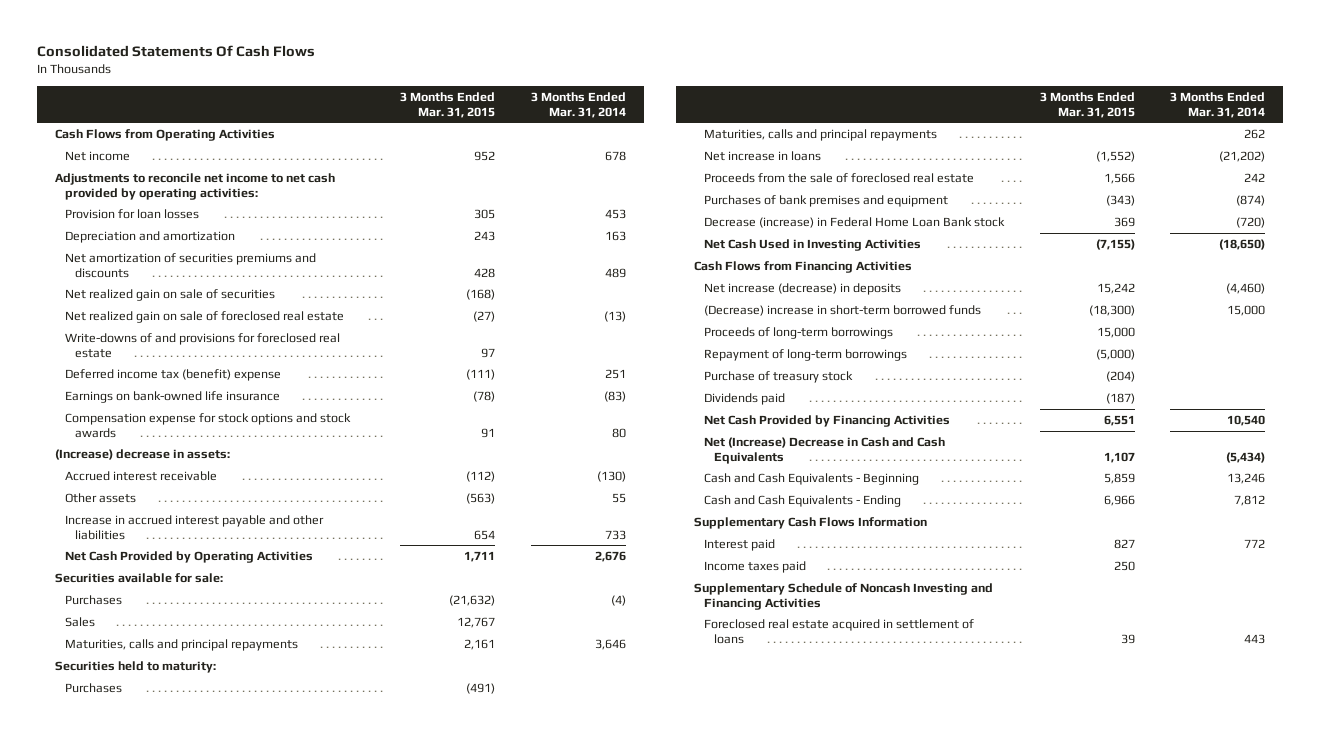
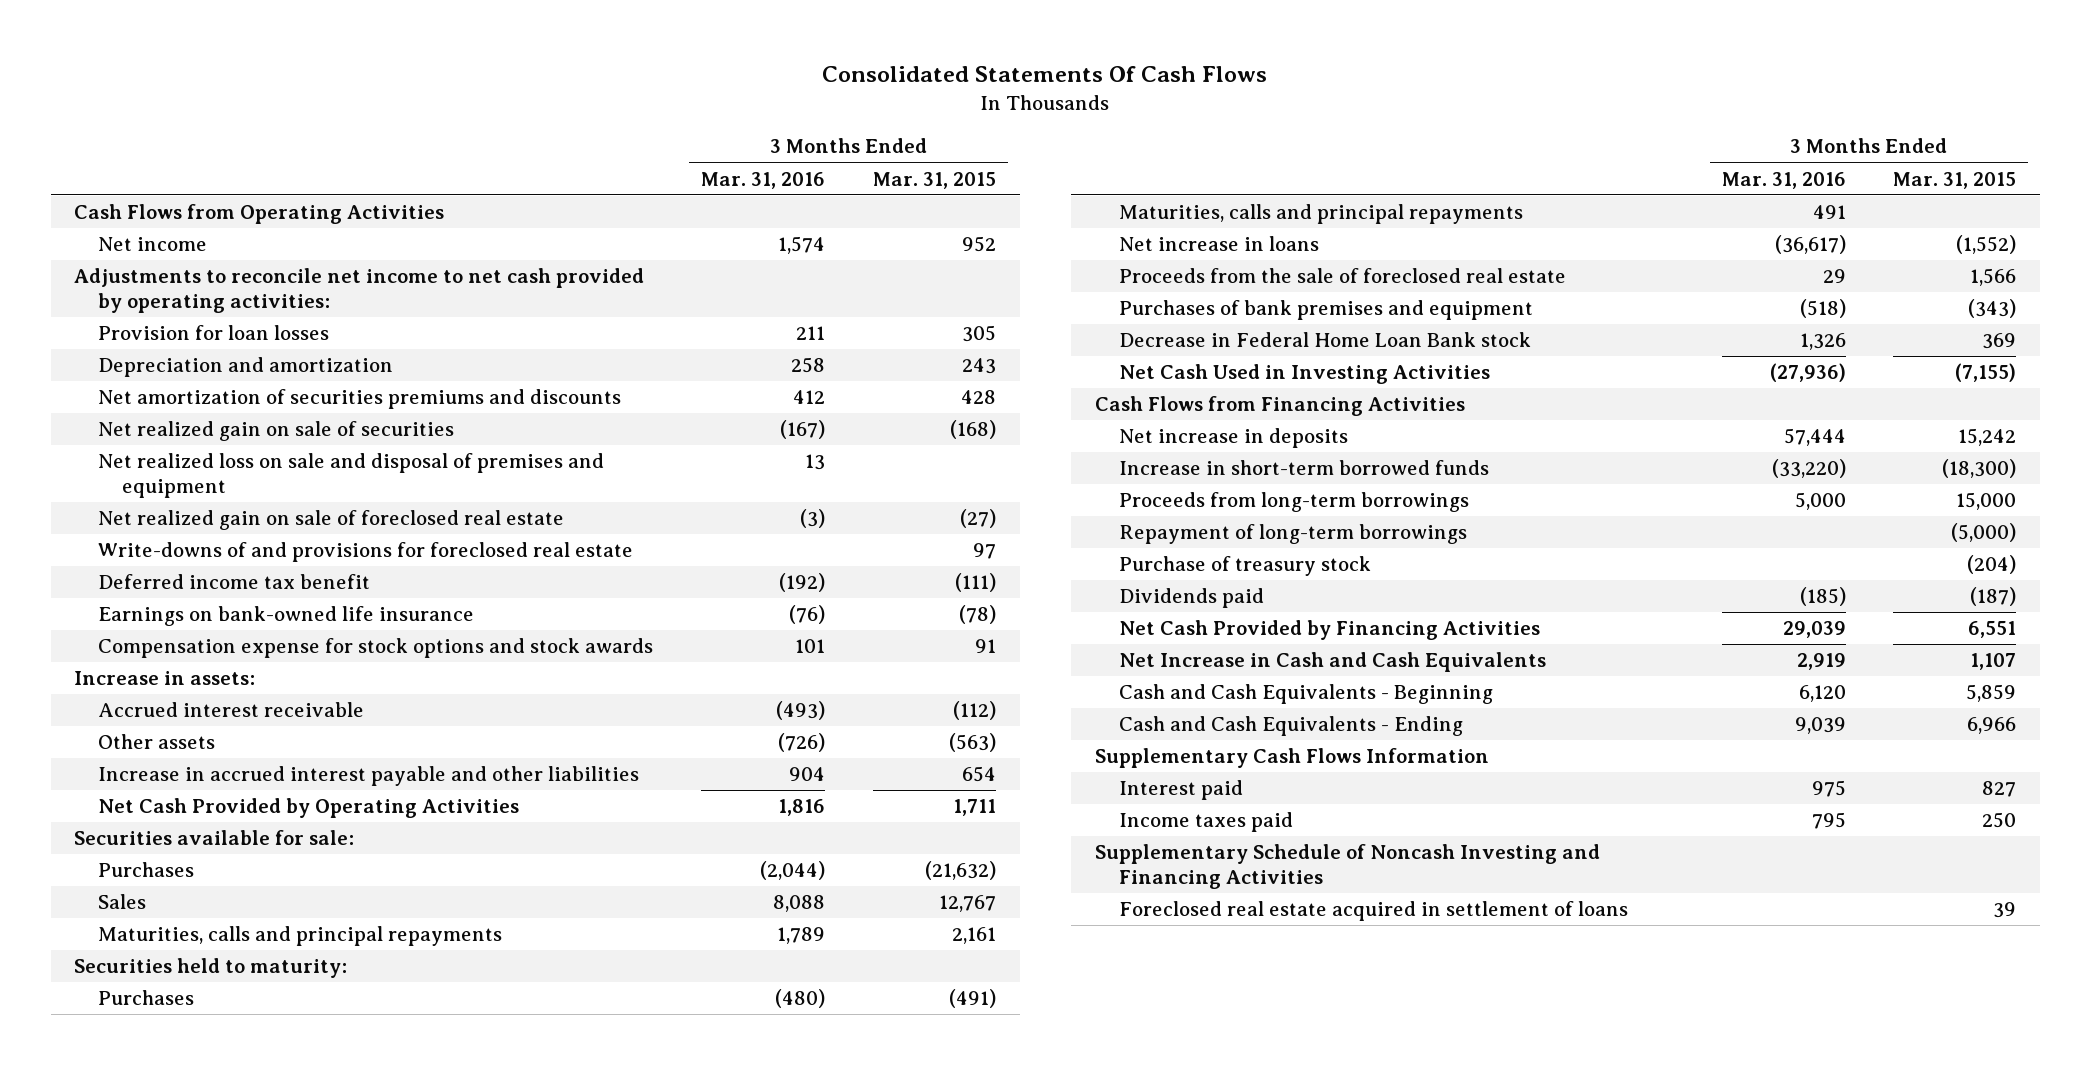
[531,91,627,118] 3 Months Ended Mar. 31, 2014 -> none
none -> [701,171,826,189] Mar. 31, 2016
none -> [98,453,605,498] Net realized loss on sale and disposal of premises and equipment
[64,368,281,381] Deferred income tax (benefit) expense -> [98,574,371,590] Deferred income tax benefit
[54,448,230,460] (Increase) decrease in assets: -> [74,671,256,686] Increase in assets:
[703,216,1005,228] Decrease (increase) in Federal Home Loan Bank stock -> [1118,332,1531,348] Decrease in Federal Home Loan Bank stock
[703,282,901,295] Net increase (decrease) in deposits -> [1118,428,1348,449] Net increase in deposits
[703,304,981,316] (Decrease) increase in short-term borrowed funds -> [1118,460,1489,476] Increase in short-term borrowed funds
[703,326,893,339] Proceeds of long-term borrowings -> [1118,492,1469,513] Proceeds from long-term borrowings
[703,436,945,464] Net (Increase) Decrease in Cash and Cash Equivalents -> [1118,652,1546,673] Net Increase in Cash and Cash Equivalents

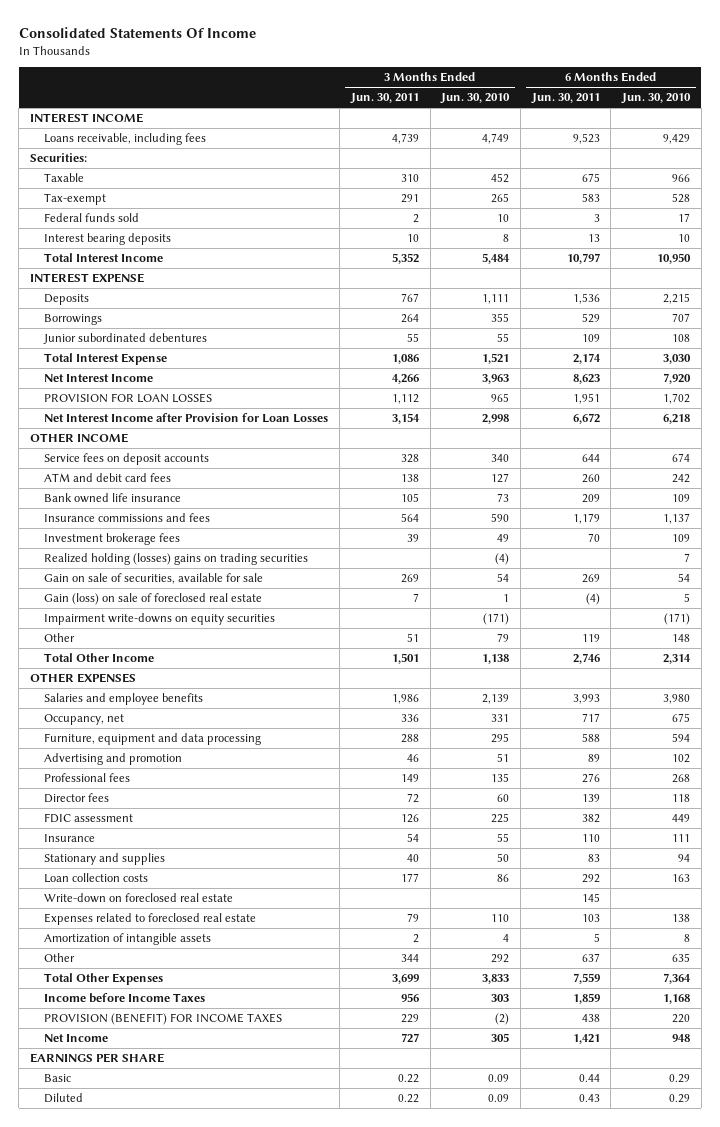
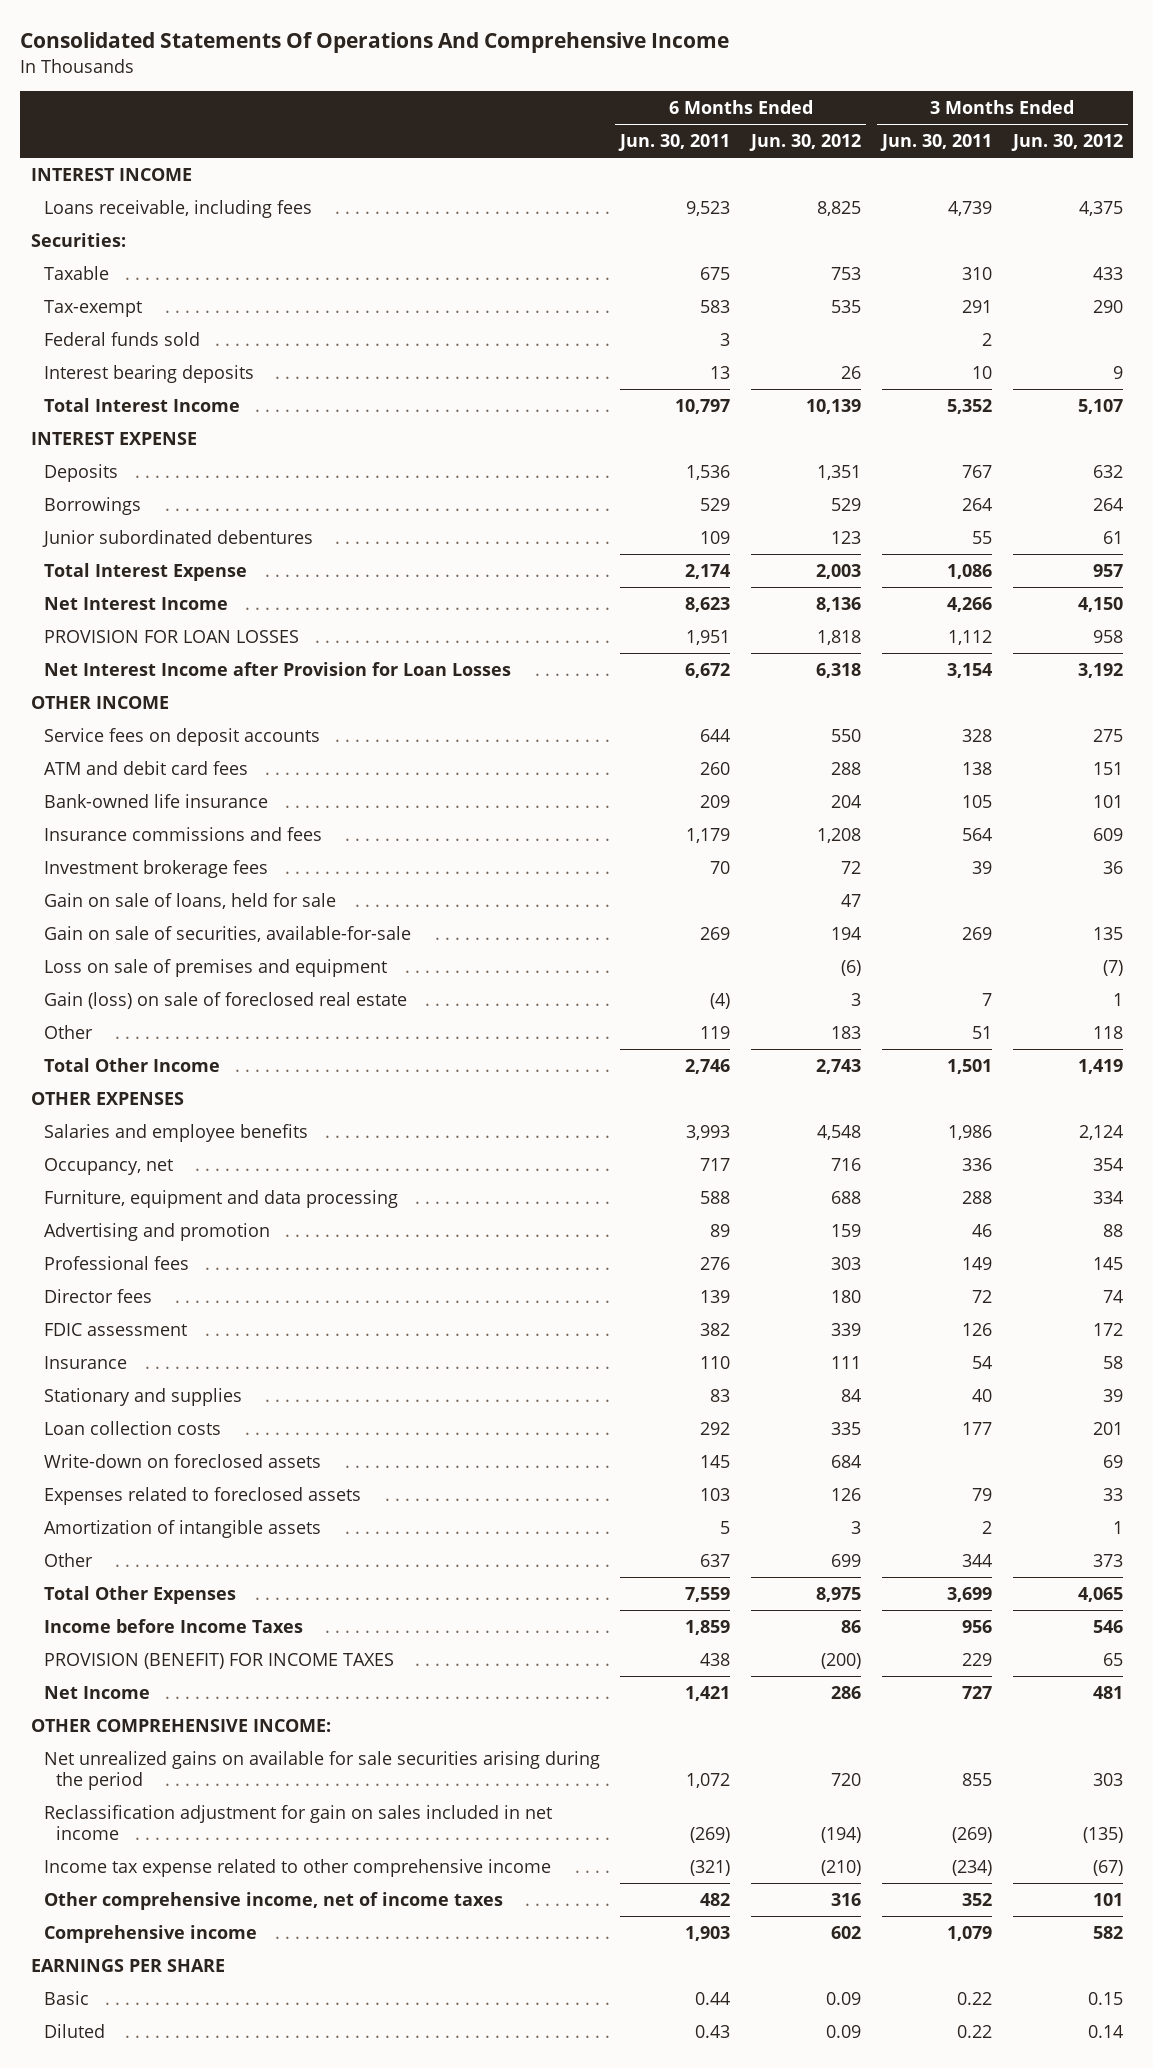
[18,26,256,38] Consolidated Statements Of Income -> [20,32,730,54] Consolidated Statements Of Operations And Comprehensive Income
[440,93,511,105] Jun. 30, 2010 -> none
[621,93,692,105] Jun. 30, 2010 -> none
none -> [749,134,862,152] Jun. 30, 2012
none -> [1010,134,1123,152] Jun. 30, 2012
[44,493,182,504] Bank owned life insurance -> [43,793,268,808] Bank-owned life insurance
[44,553,309,566] Realized holding (losses) gains on trading securities -> none
none -> [43,892,336,909] Gain on sale of loans, held for sale
[44,573,264,585] Gain on sale of securities, available for sale -> [43,925,411,942] Gain on sale of securities, available-for-sale
none -> [43,958,387,977] Loss on sale of premises and equipment
[44,613,276,626] Impairment write-downs on equity securities -> none
[44,893,234,904] Write-down on foreclosed real estate -> [43,1453,321,1468] Write-down on foreclosed assets
[44,913,257,926] Expenses related to foreclosed real estate -> [43,1486,361,1505] Expenses related to foreclosed assets
none -> [30,1718,331,1732] OTHER COMPREHENSIVE INCOME:
none -> [43,1750,600,1791] Net unrealized gains on available for sale securities arising during the period
none -> [43,1804,552,1841] Reclassification adjustment for gain on sales included in net income
none -> [43,1858,551,1877] Income tax expense related to other comprehensive income
none -> [43,1891,503,1910] Other comprehensive income, net of income taxes
none -> [43,1924,257,1943] Comprehensive income

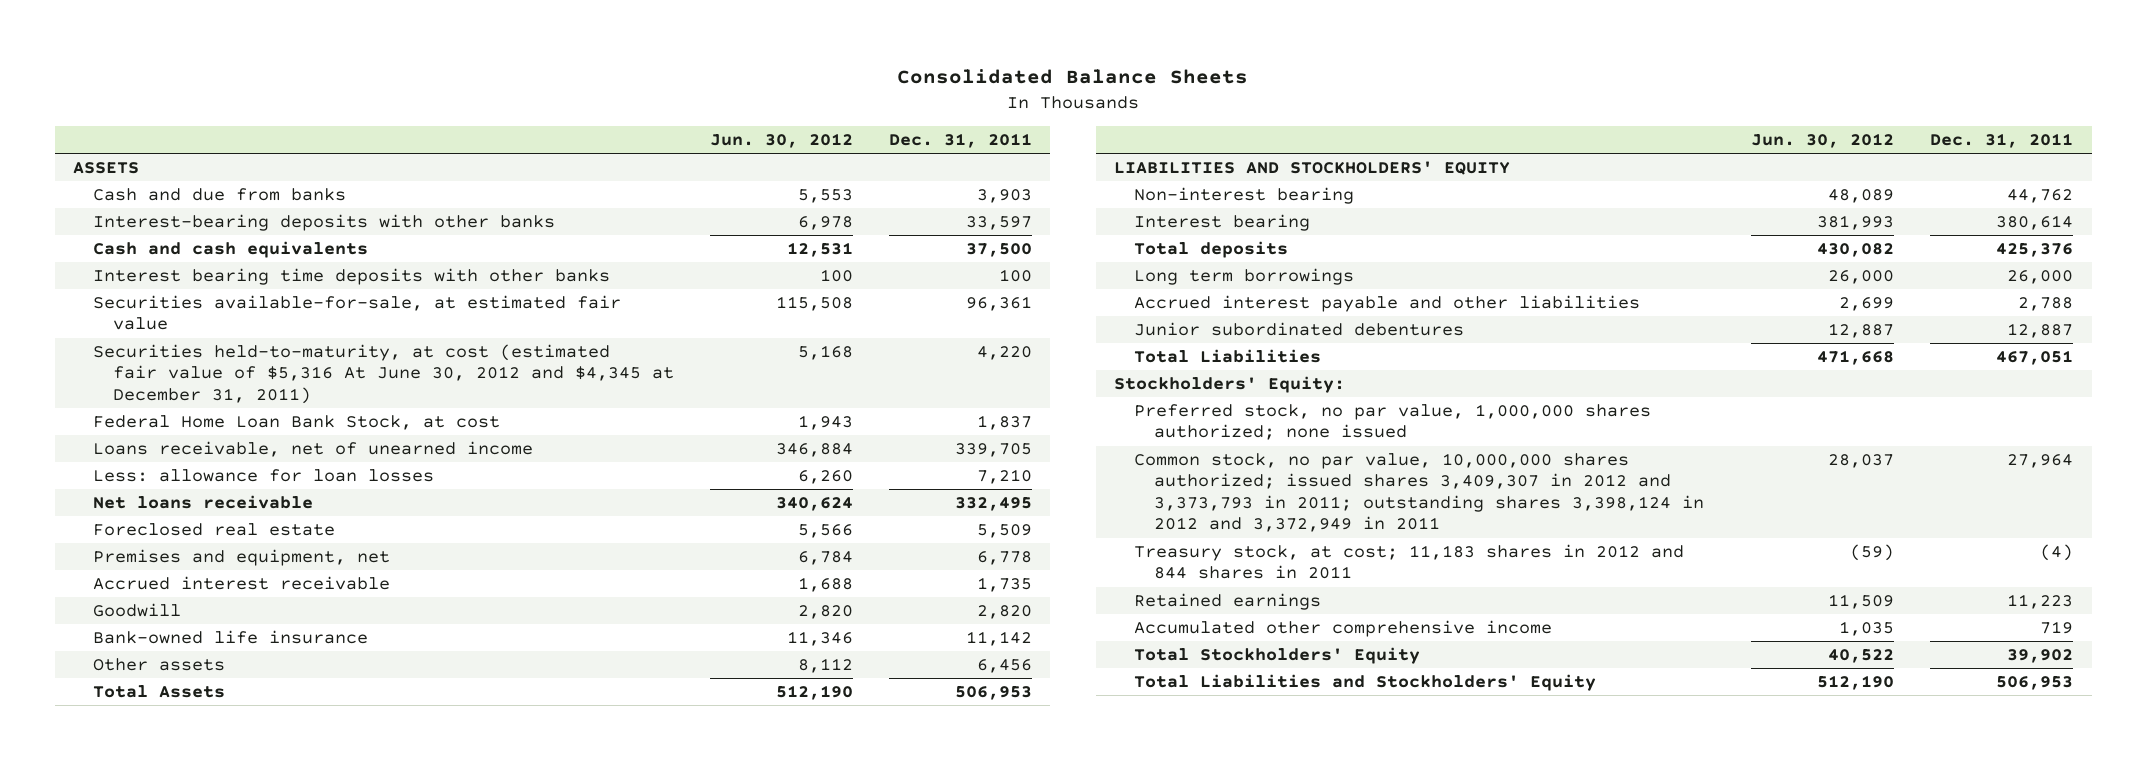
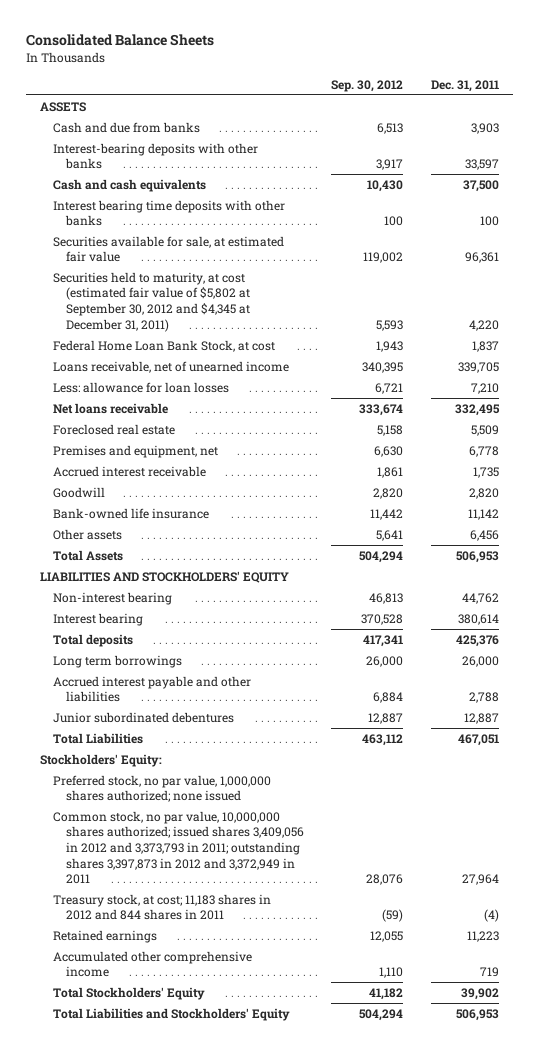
[709,132,853,148] Jun. 30, 2012 -> none
none -> [331,79,404,92] Sep. 30, 2012
[92,295,621,331] Securities available-for-sale, at estimated fair value -> [52,235,284,263] Securities available for sale, at estimated fair value
[92,344,674,404] Securities held-to-maturity, at cost (estimated fair value of $5,316 At June 30, 2012 and $4,345 at December 31, 2011) -> [52,271,250,332] Securities held to maturity, at cost (estimated fair value of $5,802 at September 30, 2012 and $4,345 at December 31, 2011)
[1133,453,1704,533] Common stock, no par value, 10,000,000 shares authorized; issued shares 3,409,307 in 2012 and 3,373,793 in 2011; outstanding shares 3,398,124 in 2012 and 3,372,949 in 2011 -> [52,810,304,885] Common stock, no par value, 10,000,000 shares authorized; issued shares 3,409,056 in 2012 and 3,373,793 in 2011; outstanding shares 3,397,873 in 2012 and 3,372,949 in 2011

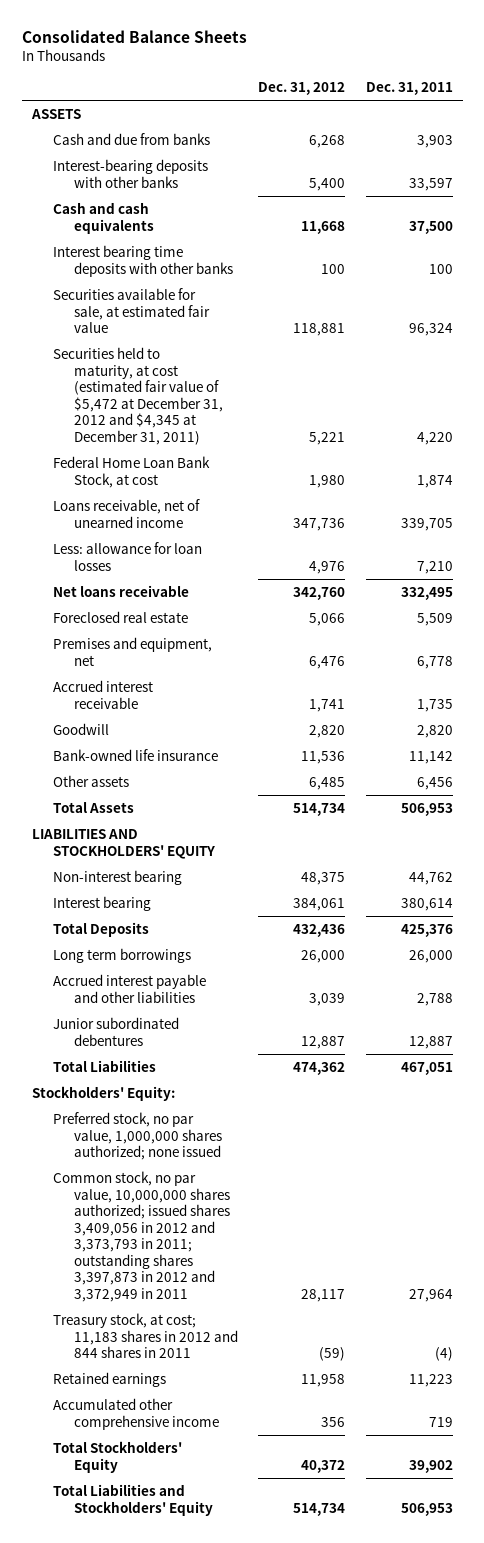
[331,79,404,92] Sep. 30, 2012 -> none
none -> [258,81,346,95] Dec. 31, 2012
[465,252,500,264] 96,361 -> [408,323,453,337] 96,324
[52,271,250,332] Securities held to maturity, at cost (estimated fair value of $5,802 at September 30, 2012 and $4,345 at December 31, 2011) -> [53,347,224,445] Securities held to maturity, at cost (estimated fair value of $5,472 at December 31, 2012 and $4,345 at December 31, 2011)
[472,340,500,352] 1,837 -> [416,474,453,488] 1,874
[52,633,133,647] Total deposits -> [53,922,150,938] Total Deposits

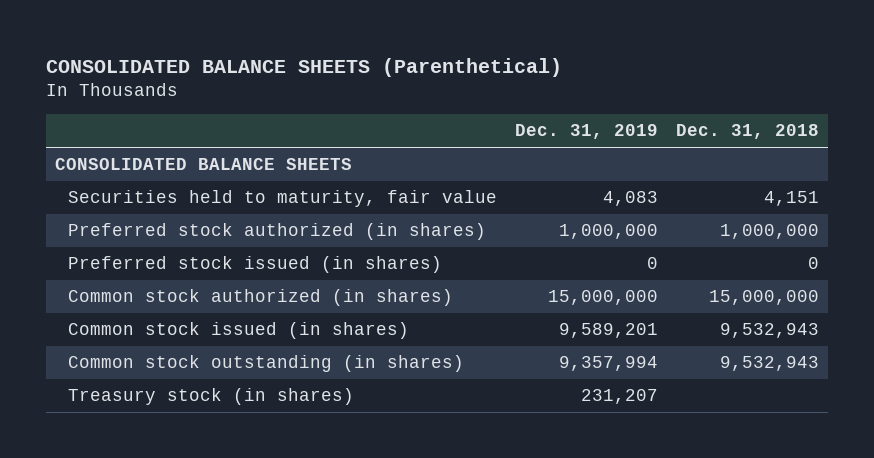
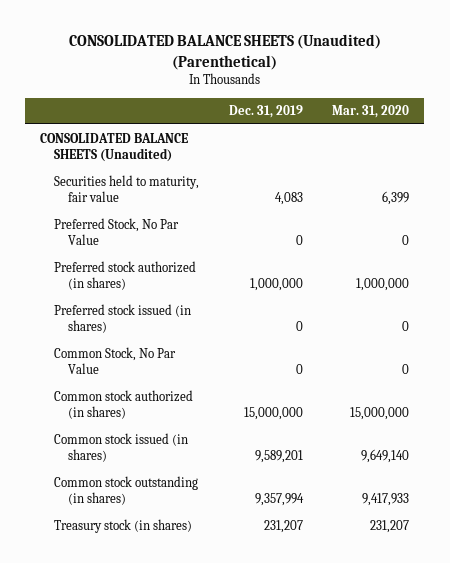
[45,57,562,77] CONSOLIDATED BALANCE SHEETS (Parenthetical) -> [68,34,381,70] CONSOLIDATED BALANCE SHEETS (Unaudited) (Parenthetical)
[676,124,820,140] Dec. 31, 2018 -> none
none -> [332,105,410,119] Mar. 31, 2020
[54,158,352,171] CONSOLIDATED BALANCE SHEETS -> [40,132,189,163] CONSOLIDATED BALANCE SHEETS (Unaudited)
none -> [54,217,180,246] Preferred Stock, No Par Value
none -> [54,346,177,375] Common Stock, No Par Value

